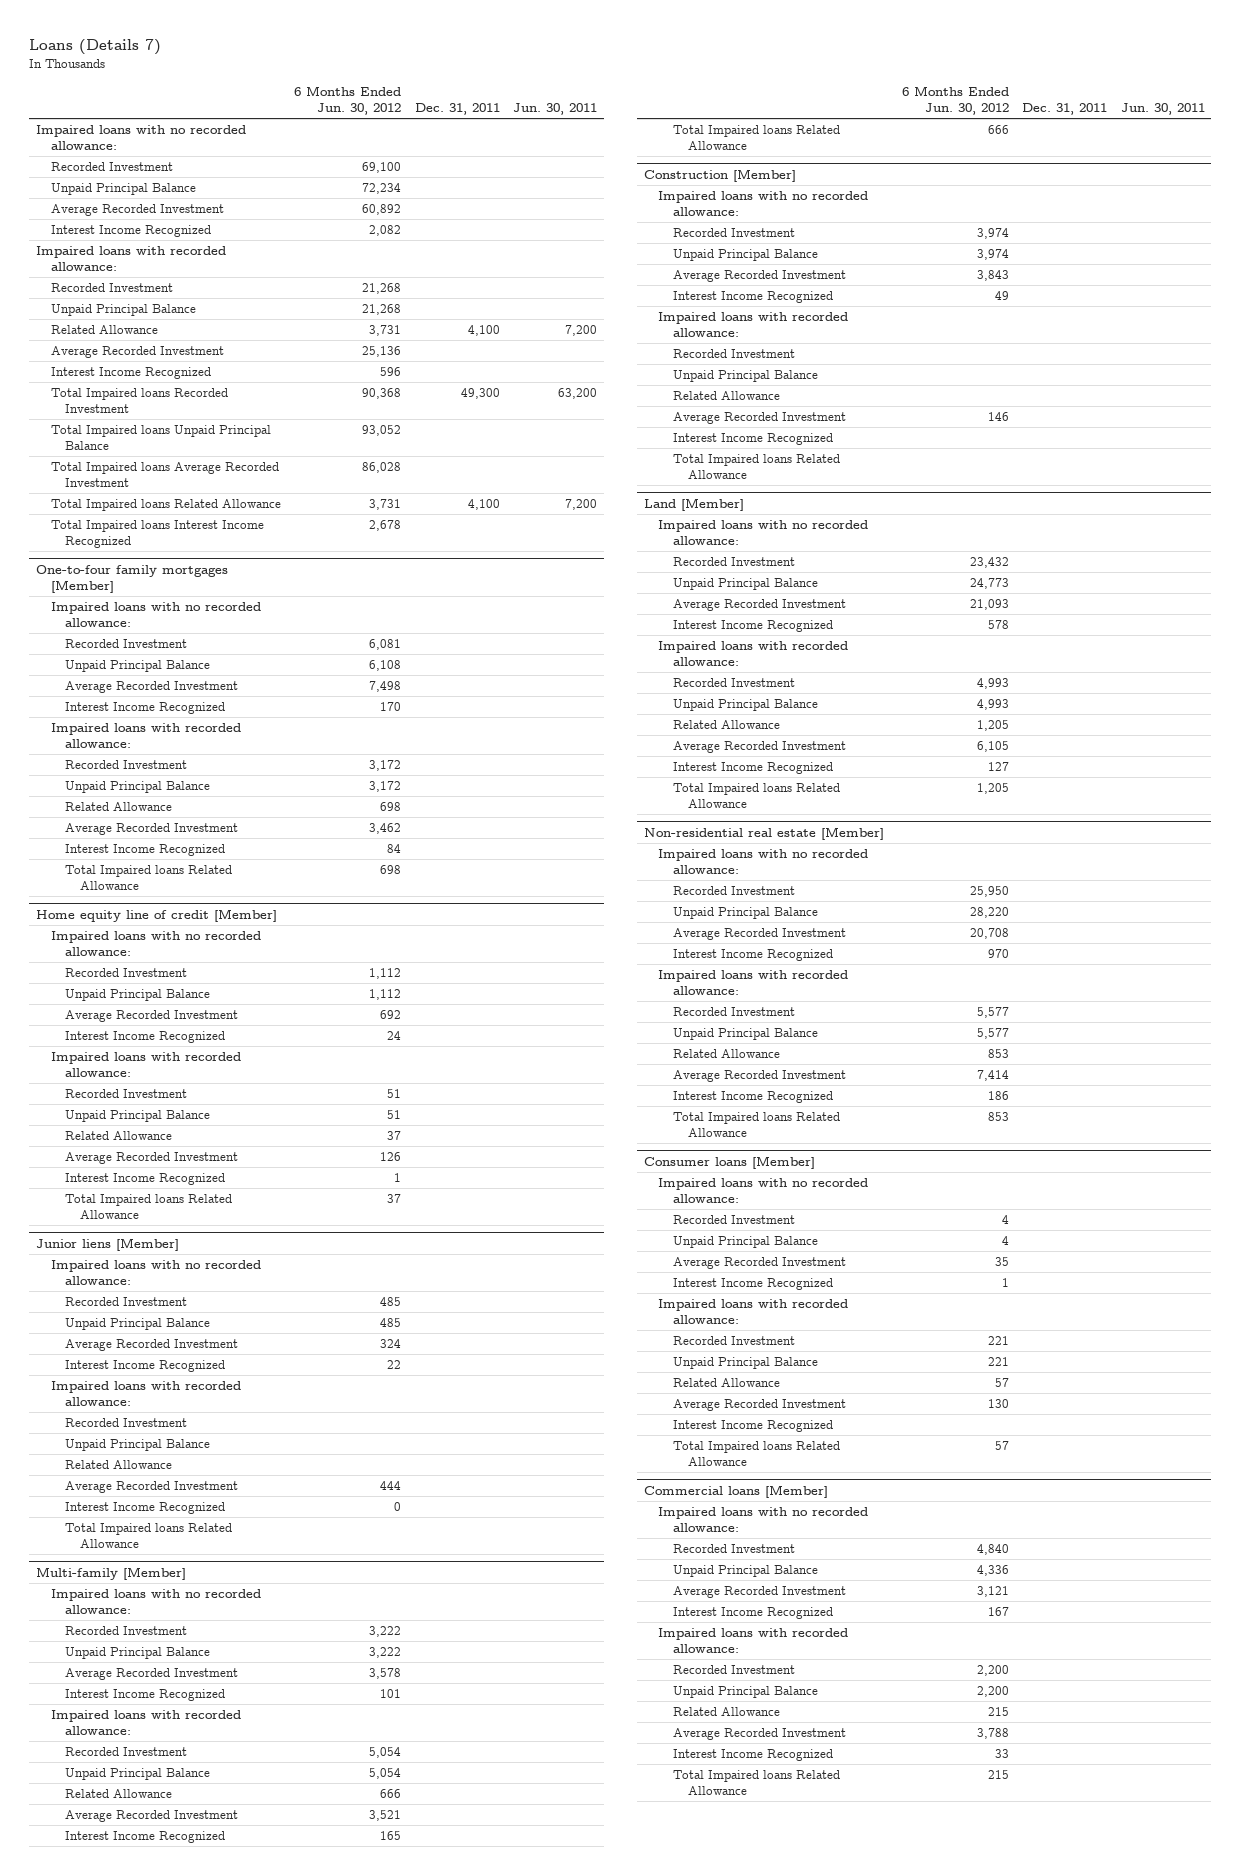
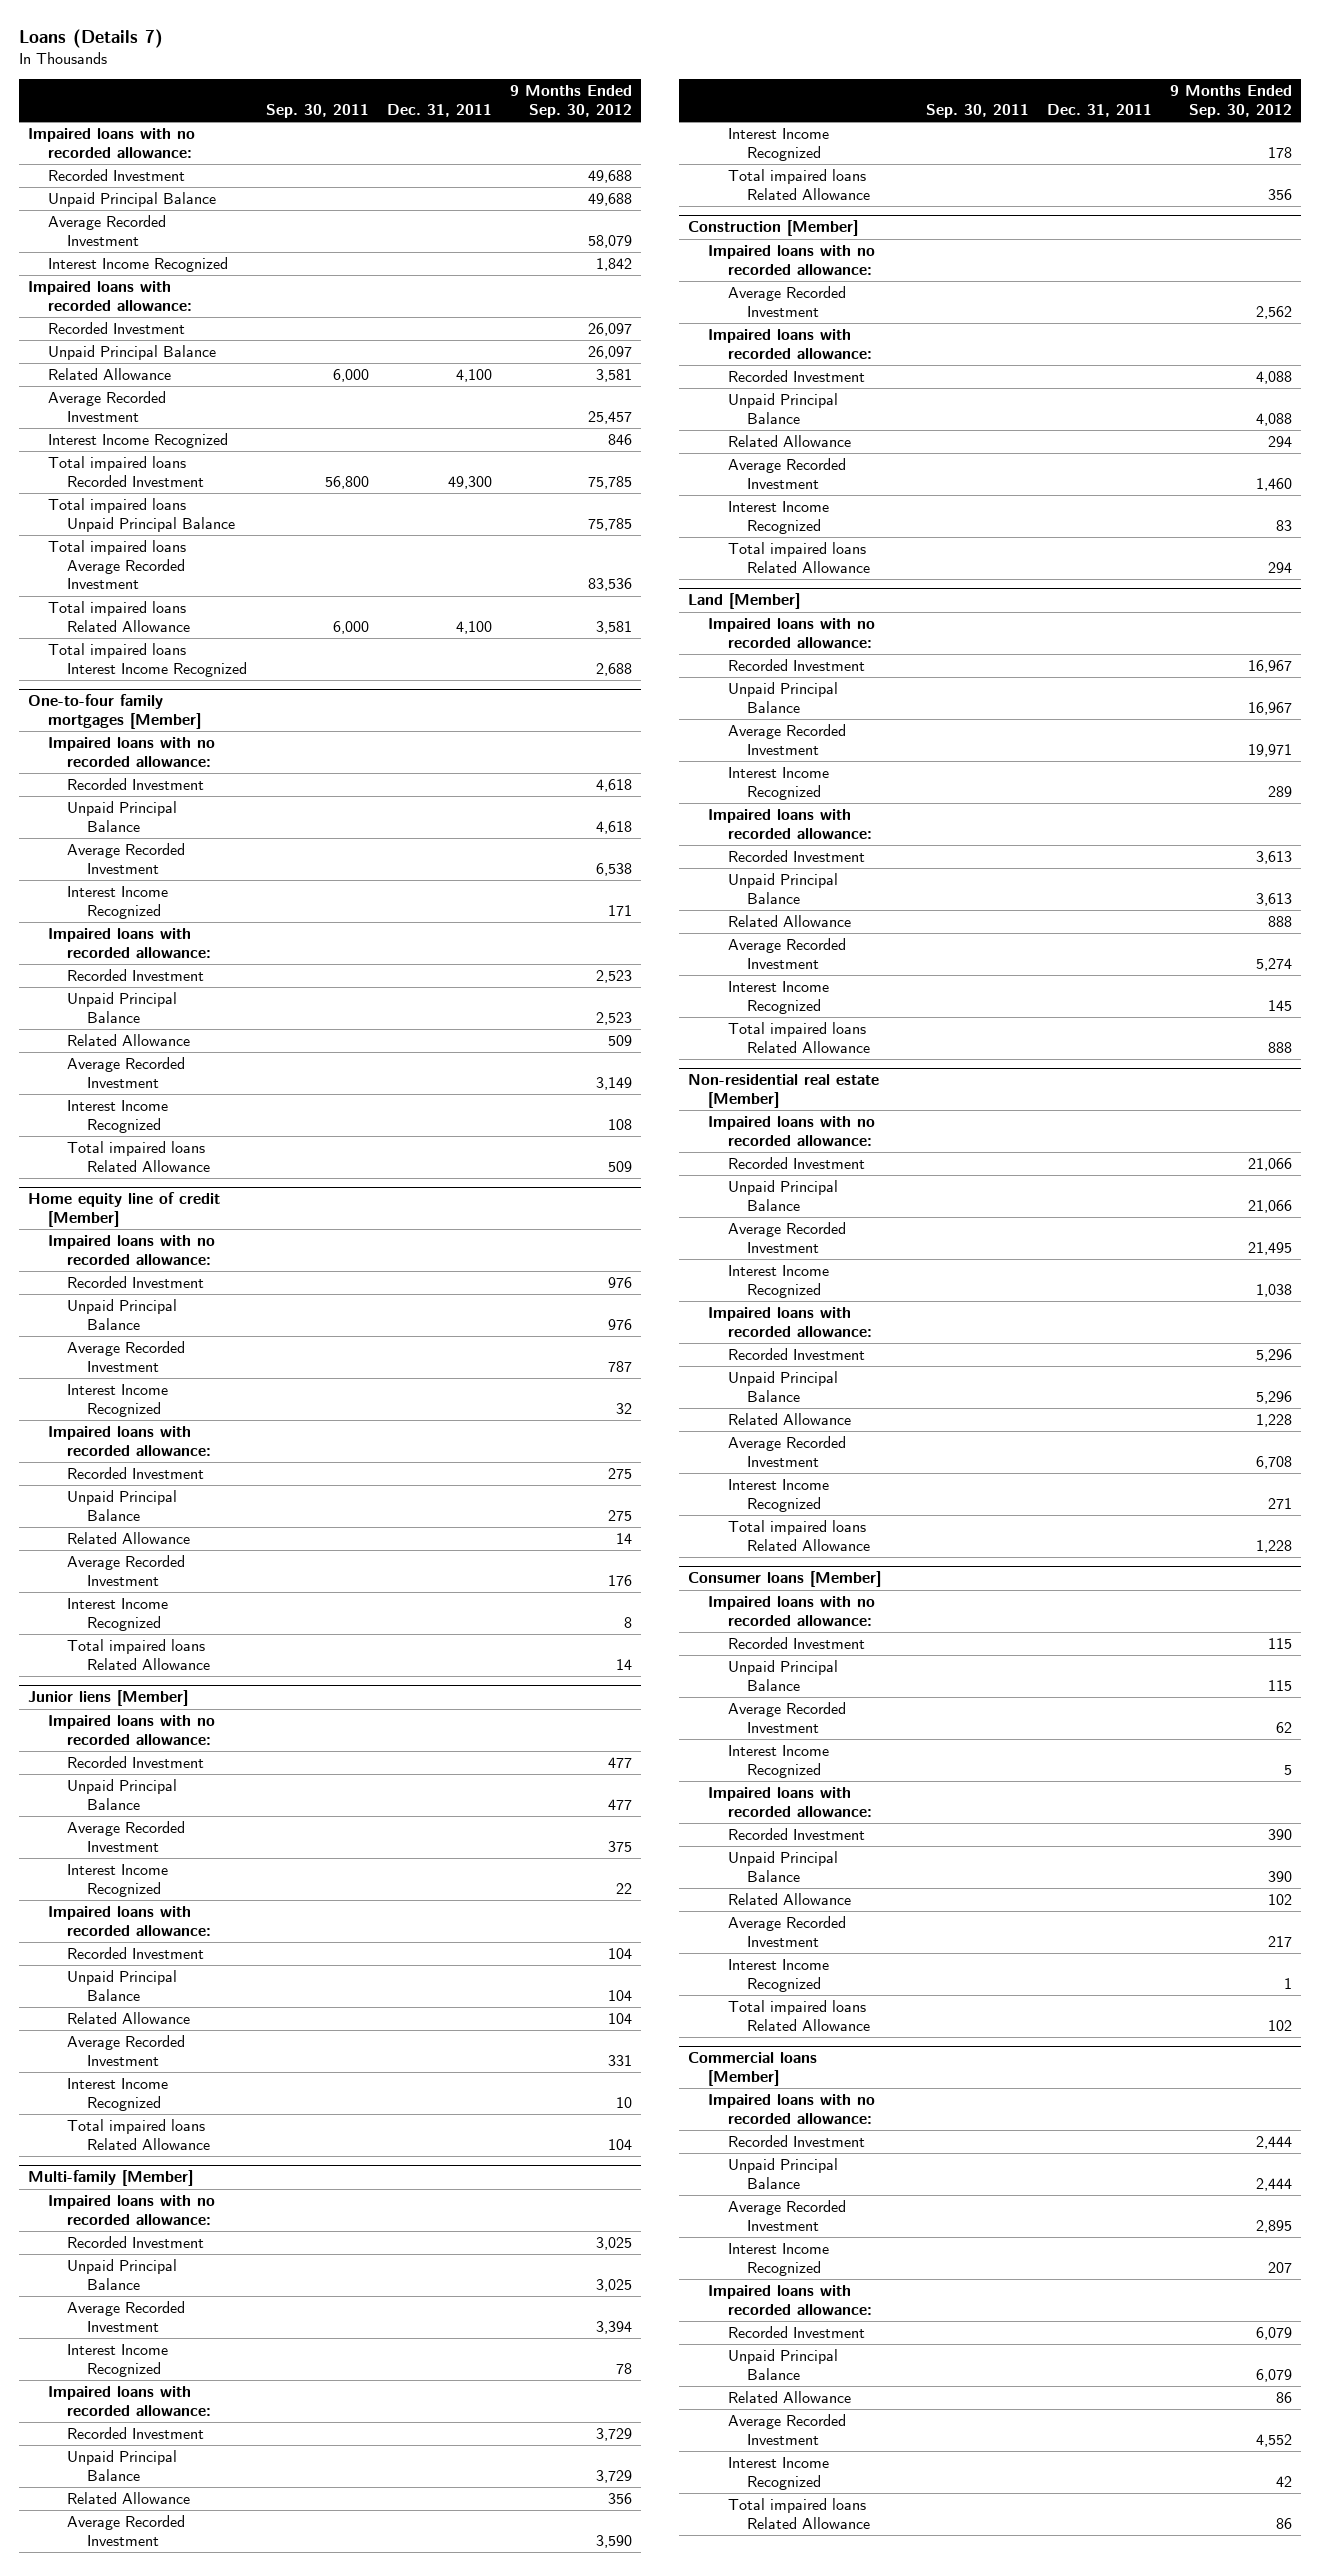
[294,86,402,116] 6 Months Ended Jun. 30, 2012 -> none
[513,103,598,116] Jun. 30, 2011 -> none
none -> [265,103,369,118] Sep. 30, 2011
none -> [509,85,632,118] 9 Months Ended Sep. 30, 2012
[50,388,228,413] Total Impaired loans Recorded Investment -> [47,456,205,487] Total impaired loans Recorded Investment
[50,425,271,450] Total Impaired loans Unpaid Principal Balance -> [47,498,236,532] Total impaired loans Unpaid Principal Balance
[50,462,279,487] Total Impaired loans Average Recorded Investment -> [47,540,186,590] Total impaired loans Average Recorded Investment
[50,499,281,512] Total Impaired loans Related Allowance -> [47,601,191,632] Total impaired loans Related Allowance
[50,520,264,548] Total Impaired loans Interest Income Recognized -> [47,643,248,677] Total impaired loans Interest Income Recognized
[65,865,233,890] Total Impaired loans Related Allowance -> [67,1141,211,1172] Total impaired loans Related Allowance
[65,1194,233,1219] Total Impaired loans Related Allowance -> [67,1639,211,1670] Total impaired loans Related Allowance
[65,1523,233,1548] Total Impaired loans Related Allowance -> [67,2119,211,2150] Total impaired loans Related Allowance
[673,125,841,150] Total Impaired loans Related Allowance -> [727,169,871,200] Total impaired loans Related Allowance
[673,228,796,238] Recorded Investment -> none
[673,249,819,262] Unpaid Principal Balance -> none
[673,291,834,304] Interest Income Recognized -> none
[673,454,841,479] Total Impaired loans Related Allowance -> [727,542,871,573] Total impaired loans Related Allowance
[673,783,841,808] Total Impaired loans Related Allowance -> [727,1022,871,1053] Total impaired loans Related Allowance
[673,1112,841,1137] Total Impaired loans Related Allowance -> [727,1520,871,1551] Total impaired loans Related Allowance
[673,1441,841,1466] Total Impaired loans Related Allowance -> [727,2000,871,2031] Total impaired loans Related Allowance
[673,1770,841,1795] Total Impaired loans Related Allowance -> [727,2498,871,2529] Total impaired loans Related Allowance

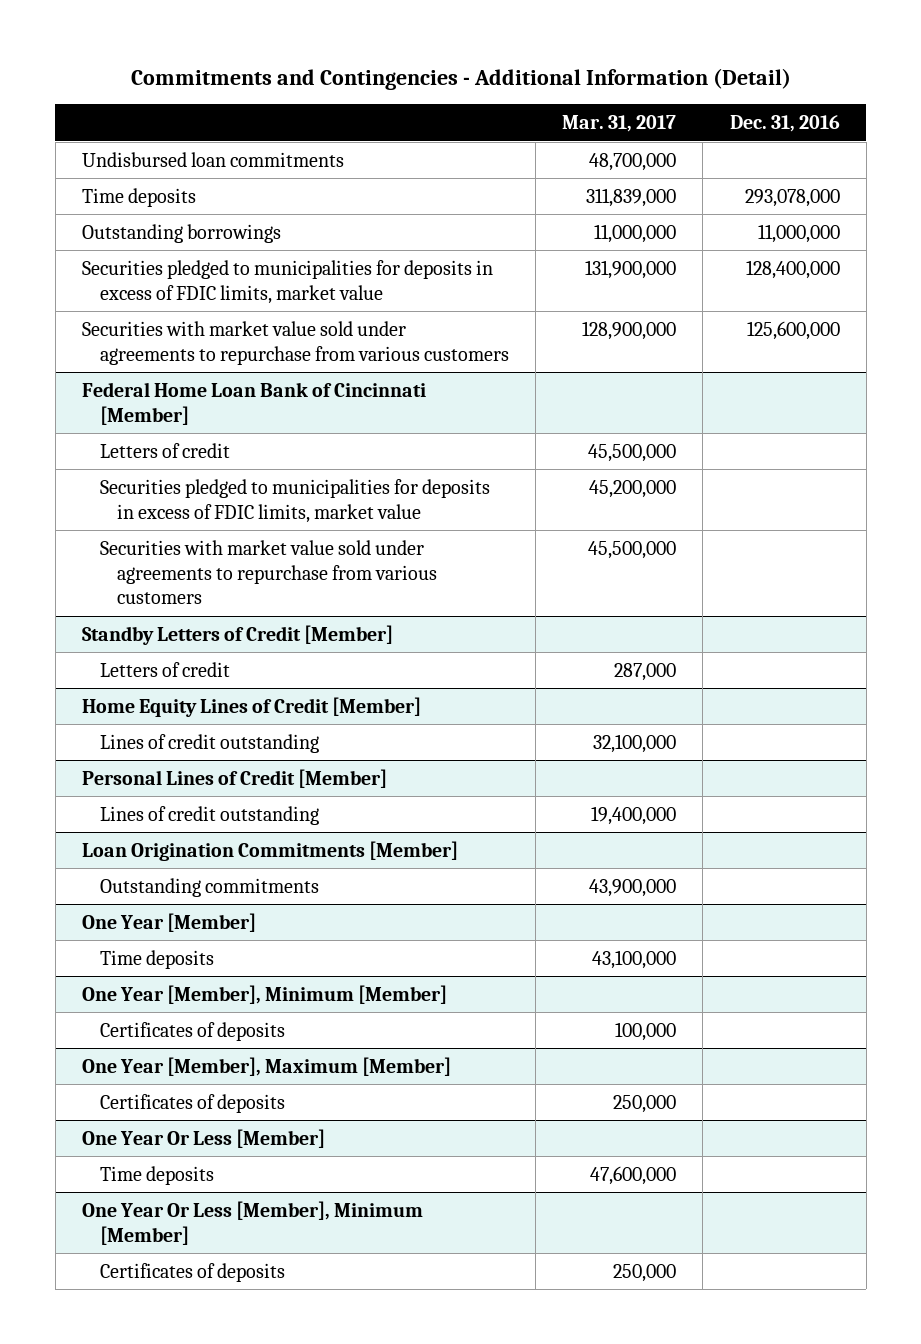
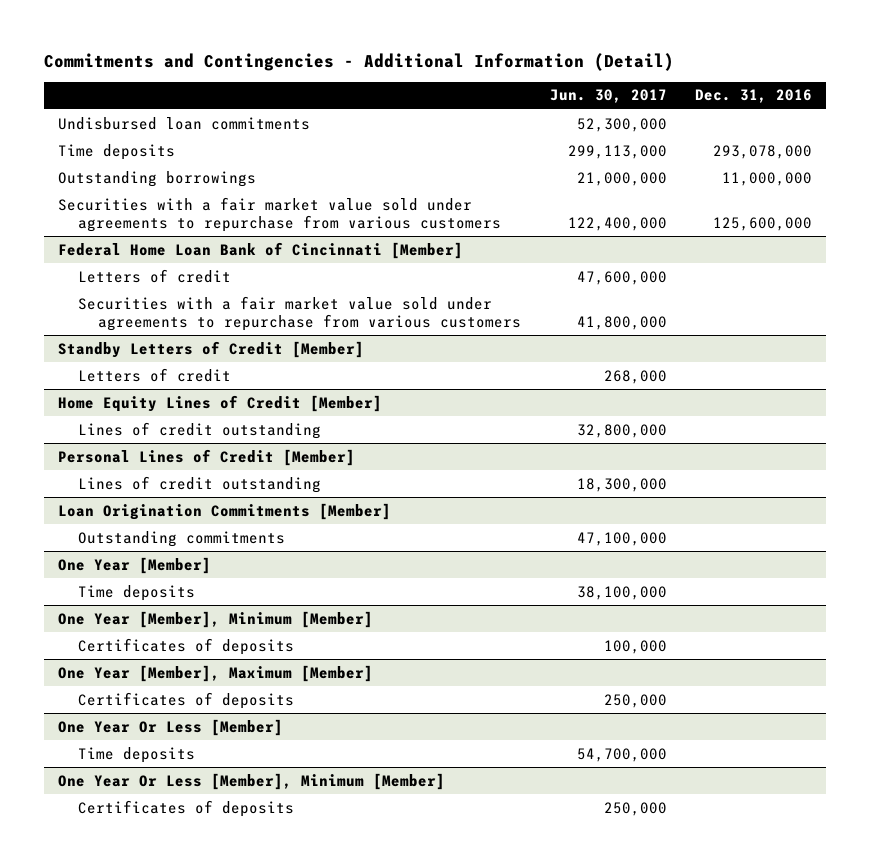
[562,115,677,133] Mar. 31, 2017 -> none
none -> [549,89,667,104] Jun. 30, 2017
[81,259,493,304] Securities pledged to municipalities for deposits in excess of FDIC limits, market value -> none
[81,320,509,365] Securities with market value sold under agreements to repurchase from various customers -> [58,196,502,232] Securities with a fair market value sold under agreements to repurchase from various customers
[99,478,490,523] Securities pledged to municipalities for deposits in excess of FDIC limits, market value -> none
[99,539,438,605] Securities with market value sold under agreements to repurchase from various customers -> [78,295,522,331] Securities with a fair market value sold under agreements to repurchase from various customers

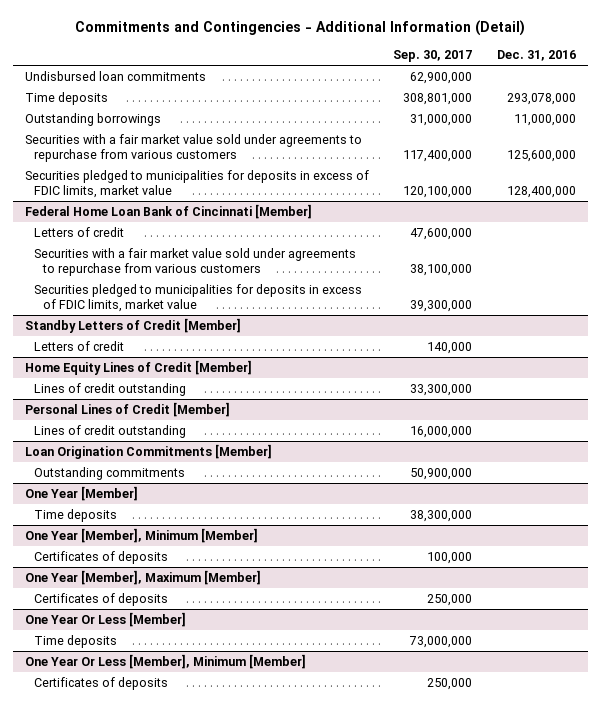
[549,89,667,104] Jun. 30, 2017 -> none
none -> [393,50,473,63] Sep. 30, 2017
none -> [25,169,370,199] Securities pledged to municipalities for deposits in excess of FDIC limits, market value
none -> [34,283,363,313] Securities pledged to municipalities for deposits in excess of FDIC limits, market value

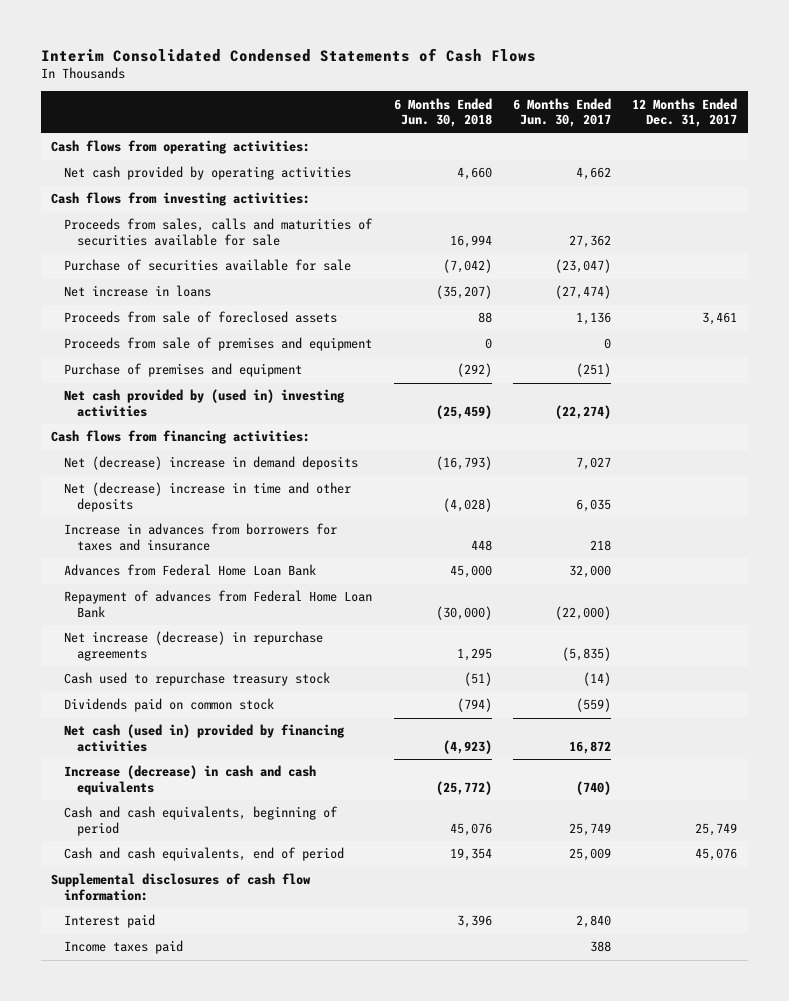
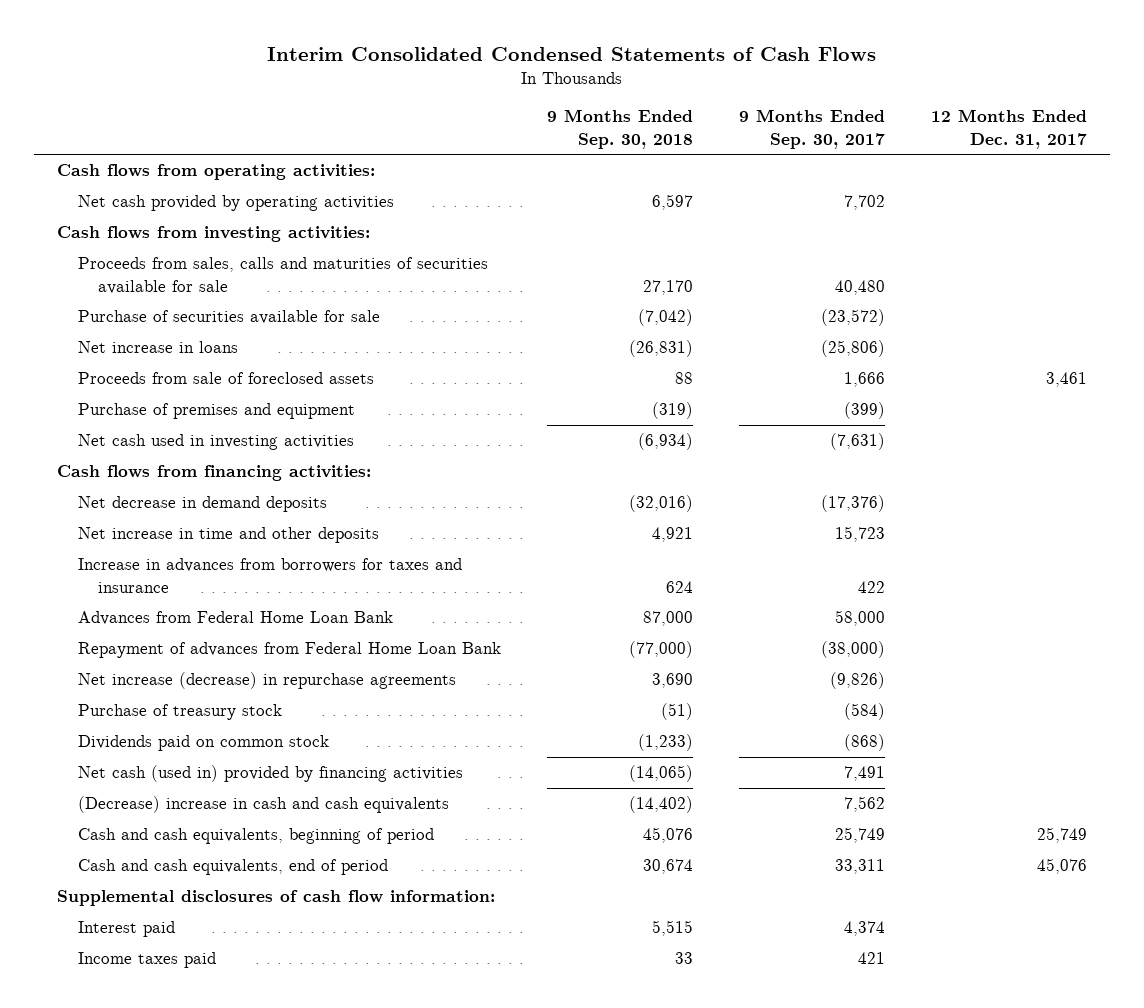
[393,97,492,128] 6 Months Ended Jun. 30, 2018 -> none
[513,97,612,128] 6 Months Ended Jun. 30, 2017 -> none
none -> [546,109,693,149] 9 Months Ended Sep. 30, 2018
none -> [739,109,886,149] 9 Months Ended Sep. 30, 2017
[64,337,373,352] Proceeds from sale of premises and equipment -> none
[64,389,346,417] Net cash provided by (used in) investing activities -> [77,434,354,451] Net cash used in investing activities
[64,456,359,471] Net (decrease) increase in demand deposits -> [77,496,327,513] Net decrease in demand deposits
[64,482,352,512] Net (decrease) increase in time and other deposits -> [77,527,379,544] Net increase in time and other deposits
[64,672,331,687] Cash used to repurchase treasury stock -> [77,704,282,721] Purchase of treasury stock
[64,765,317,795] Increase (decrease) in cash and cash equivalents -> [77,796,449,814] (Decrease) increase in cash and cash equivalents

